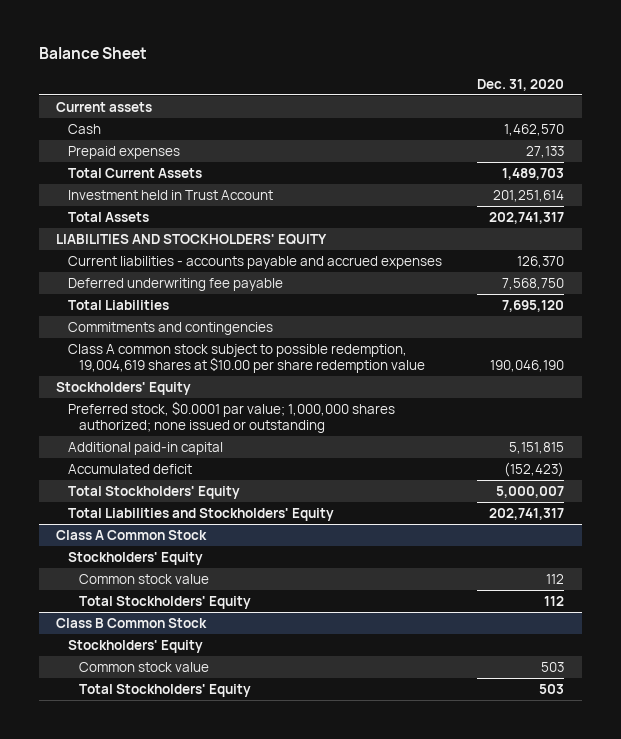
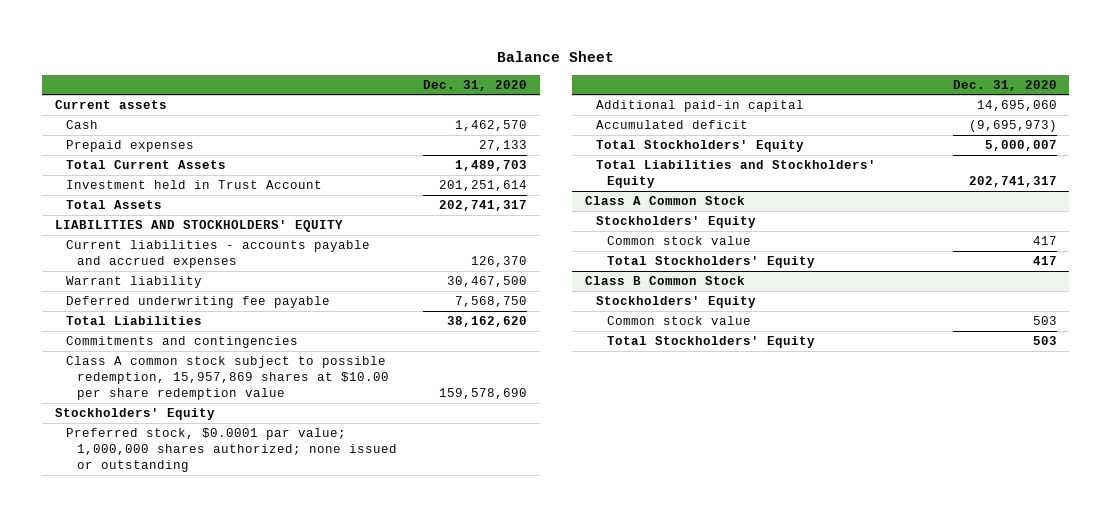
none -> [66,275,203,288] Warrant liability
[502,299,565,312] 7,695,120 -> [447,315,528,327] 38,162,620
[67,343,426,374] Class A common stock subject to possible redemption, 19,004,619 shares at $10.00 per share redemption value -> [66,355,390,401] Class A common stock subject to possible redemption, 15,957,869 shares at $10.00 per share redemption value
[490,360,565,373] 190,046,190 -> [439,388,528,400] 159,578,690
[509,441,565,454] 5,151,815 -> [976,99,1057,111] 14,695,060
[504,461,565,477] (152,423) -> [968,119,1057,132] (9,695,973)
[546,573,565,584] 112 -> [1032,235,1057,245] 417
[544,595,565,606] 112 -> [1032,255,1057,265] 417

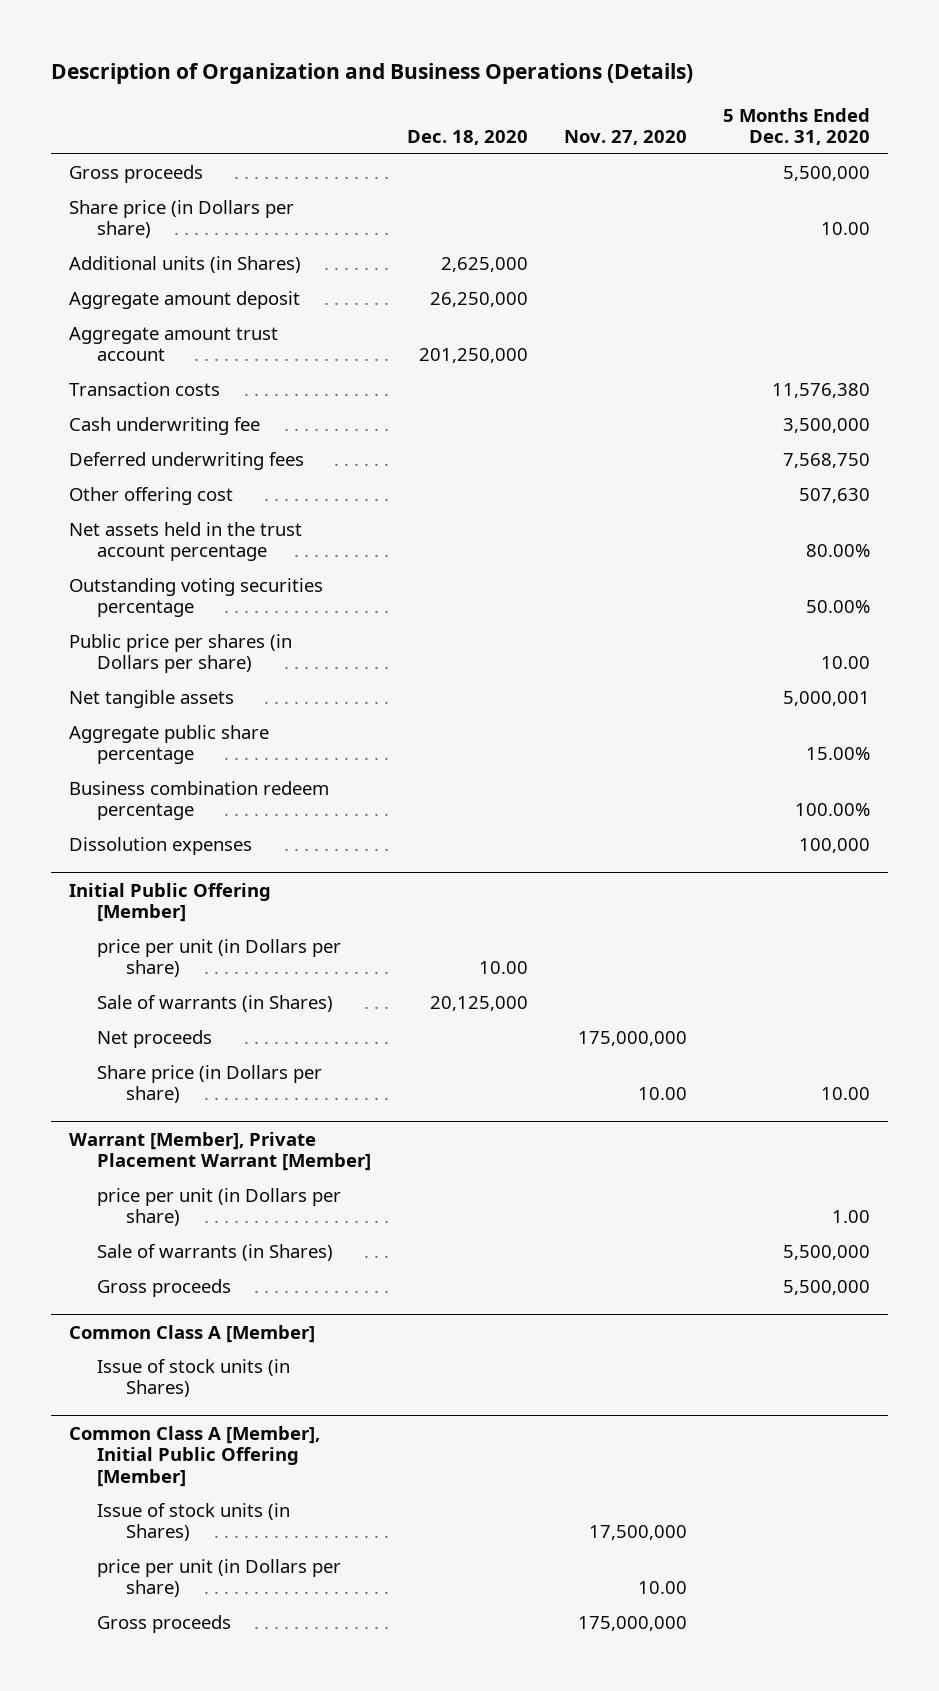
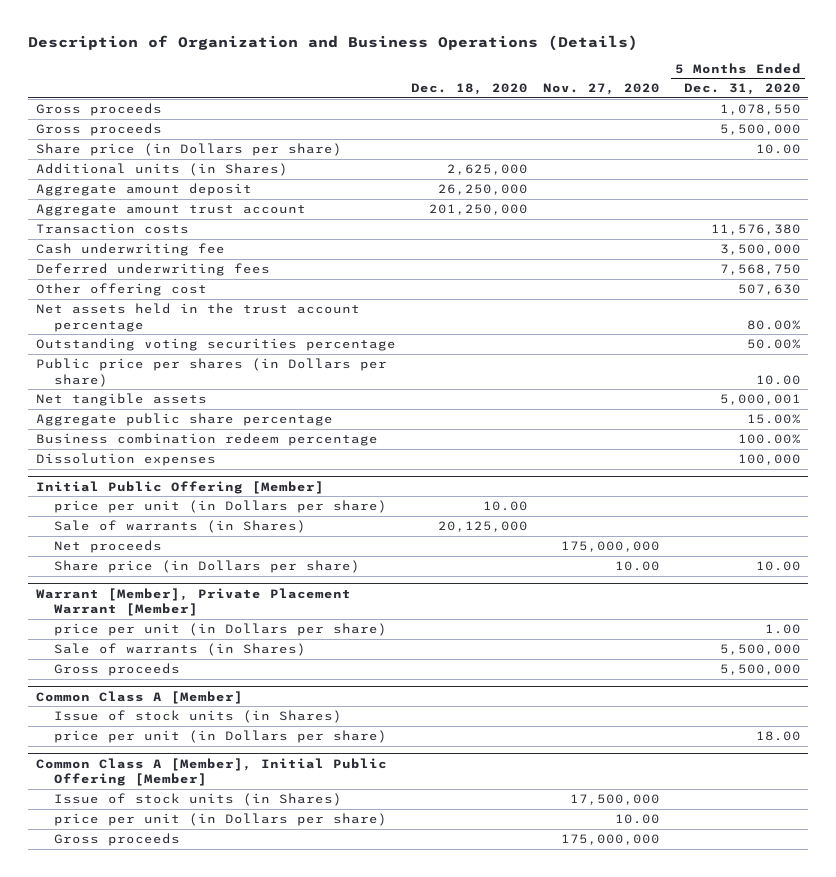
none -> [35,102,162,116] Gross proceeds
none -> [53,729,387,743] price per unit (in Dollars per share)

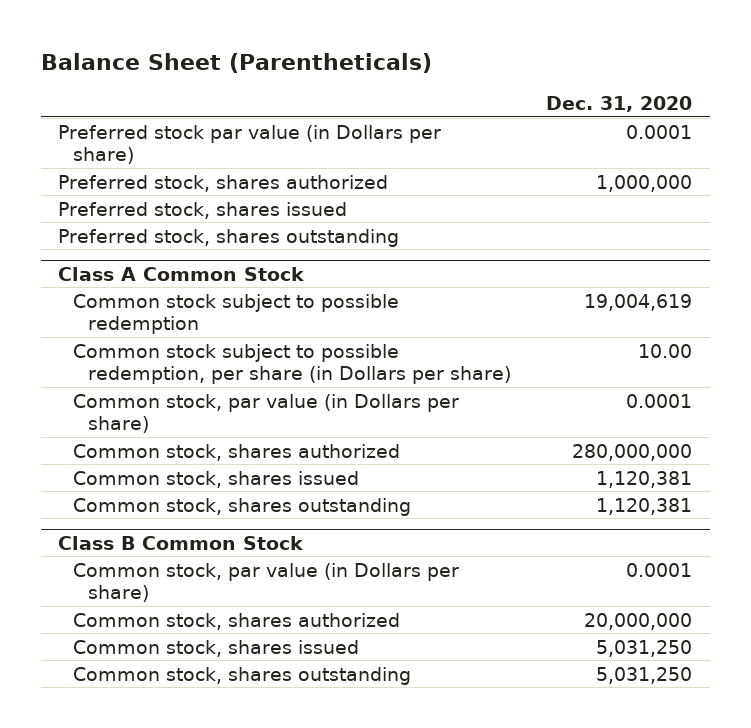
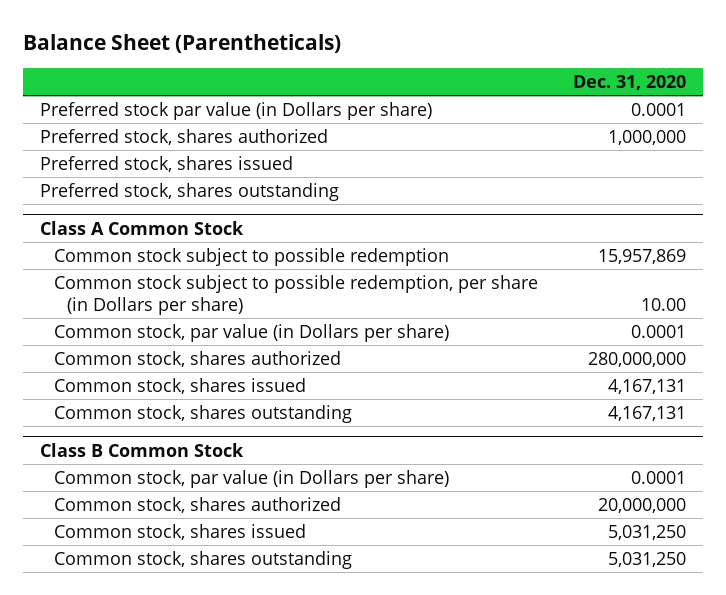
[584,293,693,311] 19,004,619 -> [597,248,686,264] 15,957,869
[596,470,693,488] 1,120,381 -> [607,378,686,394] 4,167,131
[596,497,693,515] 1,120,381 -> [607,405,686,421] 4,167,131

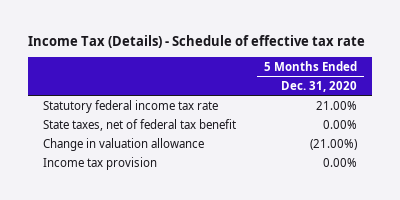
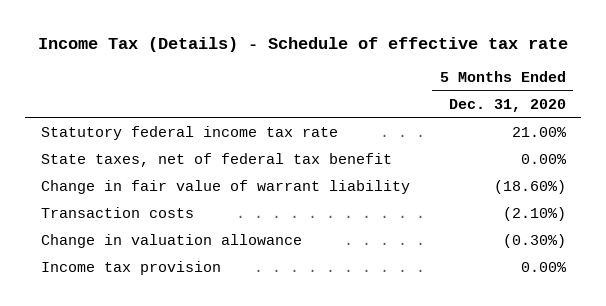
none -> [40,180,410,195] Change in fair value of warrant liability
none -> [40,207,194,219] Transaction costs
[310,138,358,150] (21.00%) -> [502,234,566,249] (0.30%)

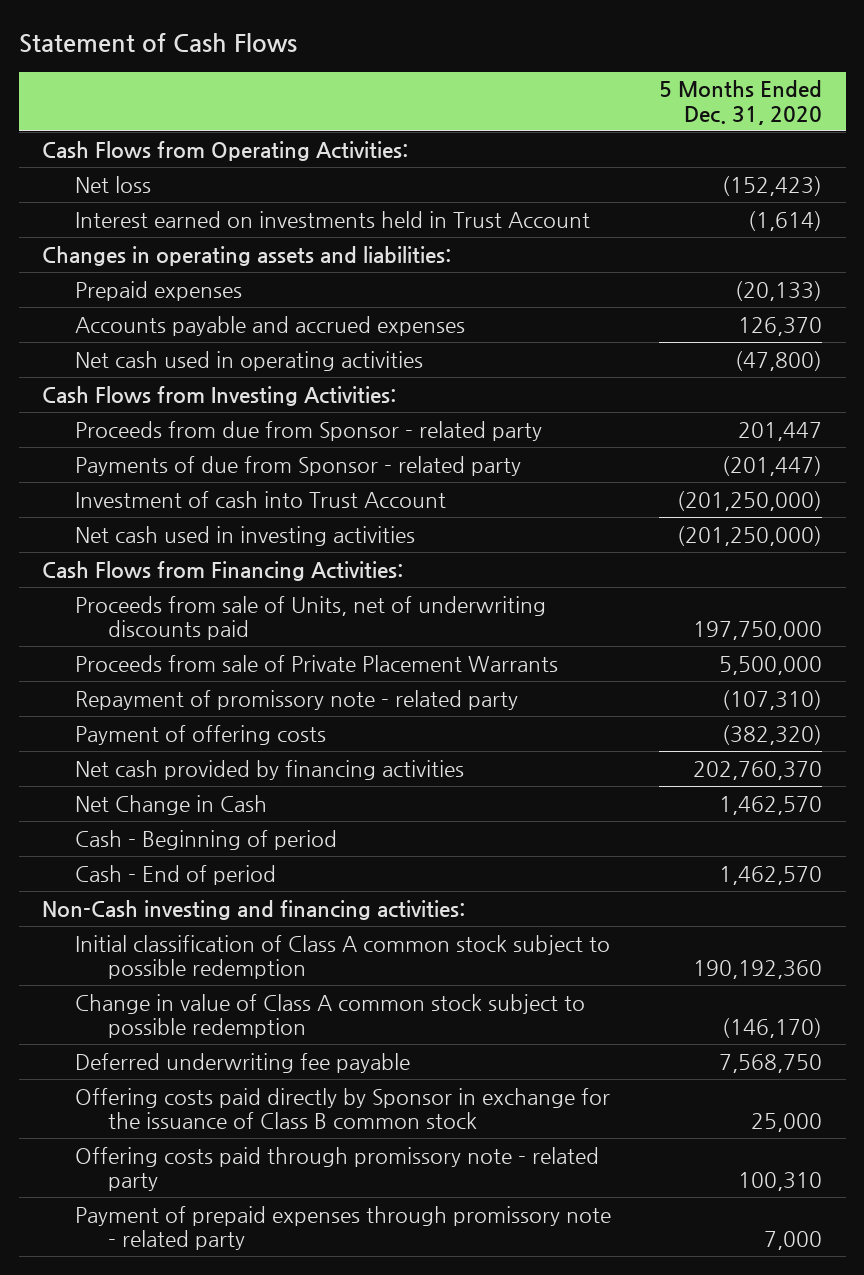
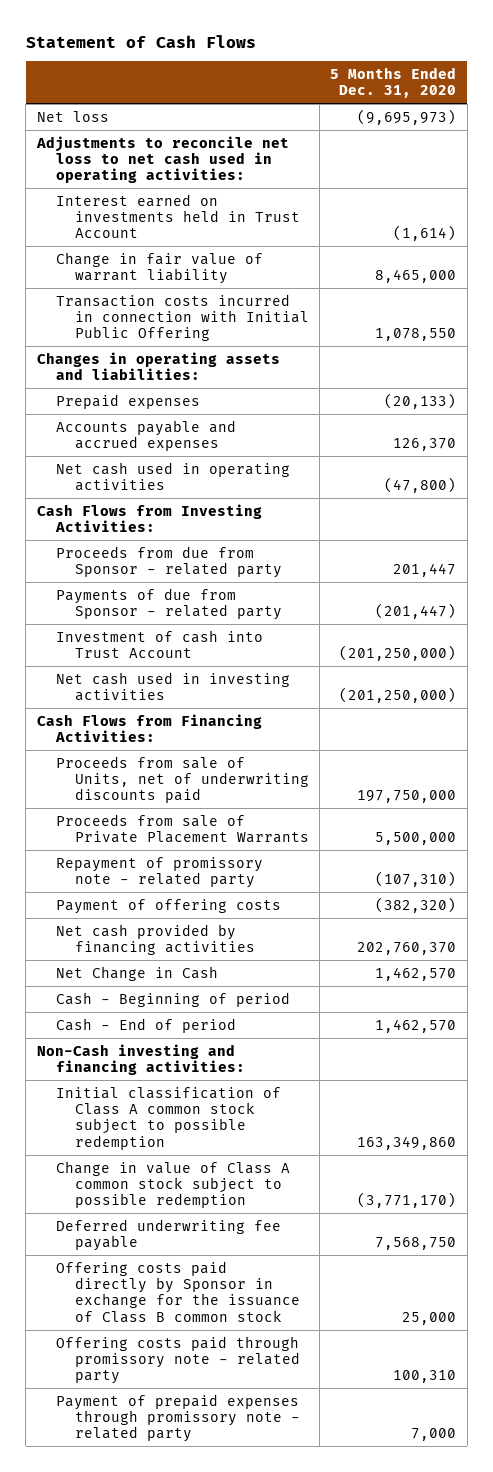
[42,140,409,161] Cash Flows from Operating Activities: -> none
[721,175,822,196] (152,423) -> [357,108,457,125] (9,695,973)
none -> [35,135,289,184] Adjustments to reconcile net loss to net cash used in operating activities:
none -> [55,251,263,285] Change in fair value of warrant liability
none -> [55,293,309,342] Transaction costs incurred in connection with Initial Public Offering
[692,960,822,980] 190,192,360 -> [357,1135,457,1150] 163,349,860
[721,1018,822,1039] (146,170) -> [357,1192,457,1209] (3,771,170)

